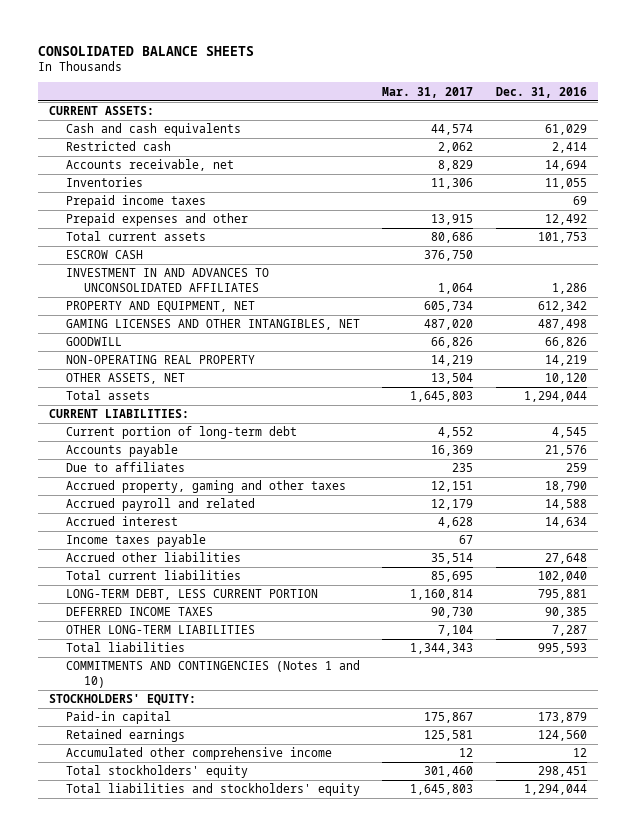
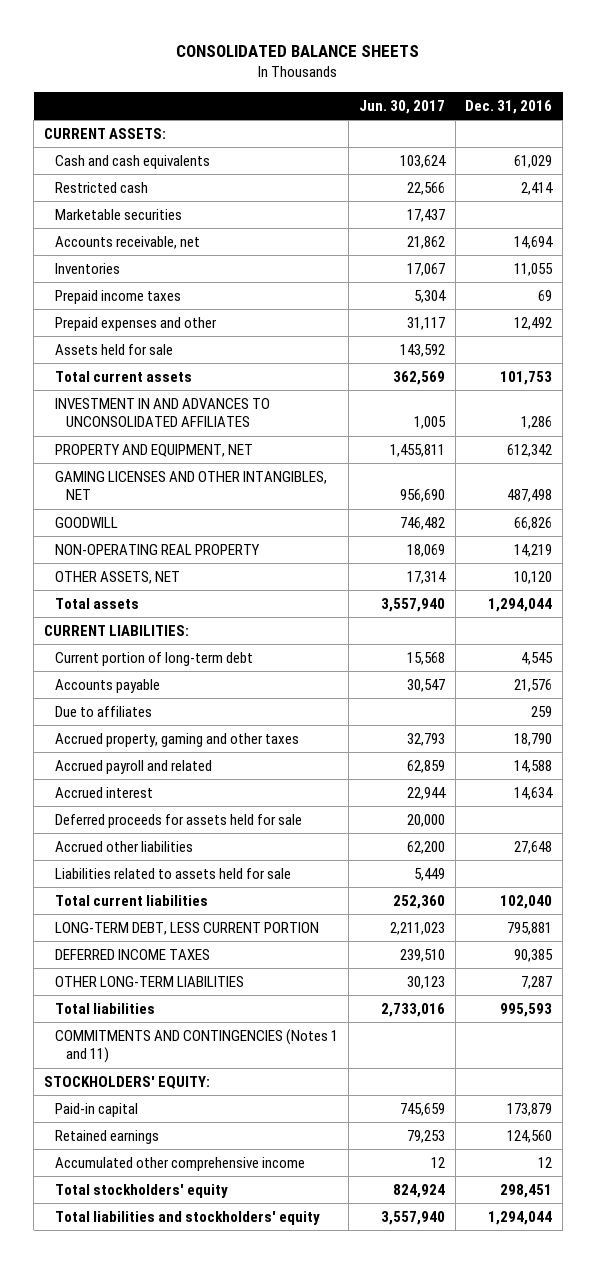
[382,86,474,98] Mar. 31, 2017 -> none
none -> [358,99,445,114] Jun. 30, 2017
none -> [55,208,183,220] Marketable securities
none -> [55,343,174,355] Assets held for sale
[66,250,144,260] ESCROW CASH -> none
[66,534,207,548] Income taxes payable -> none
none -> [55,813,303,828] Deferred proceeds for assets held for sale
none -> [55,867,292,879] Liabilities related to assets held for sale
[66,660,361,688] COMMITMENTS AND CONTINGENCIES (Notes 1 and 10) -> [55,1028,339,1064] COMMITMENTS AND CONTINGENCIES (Notes 1 and 11)

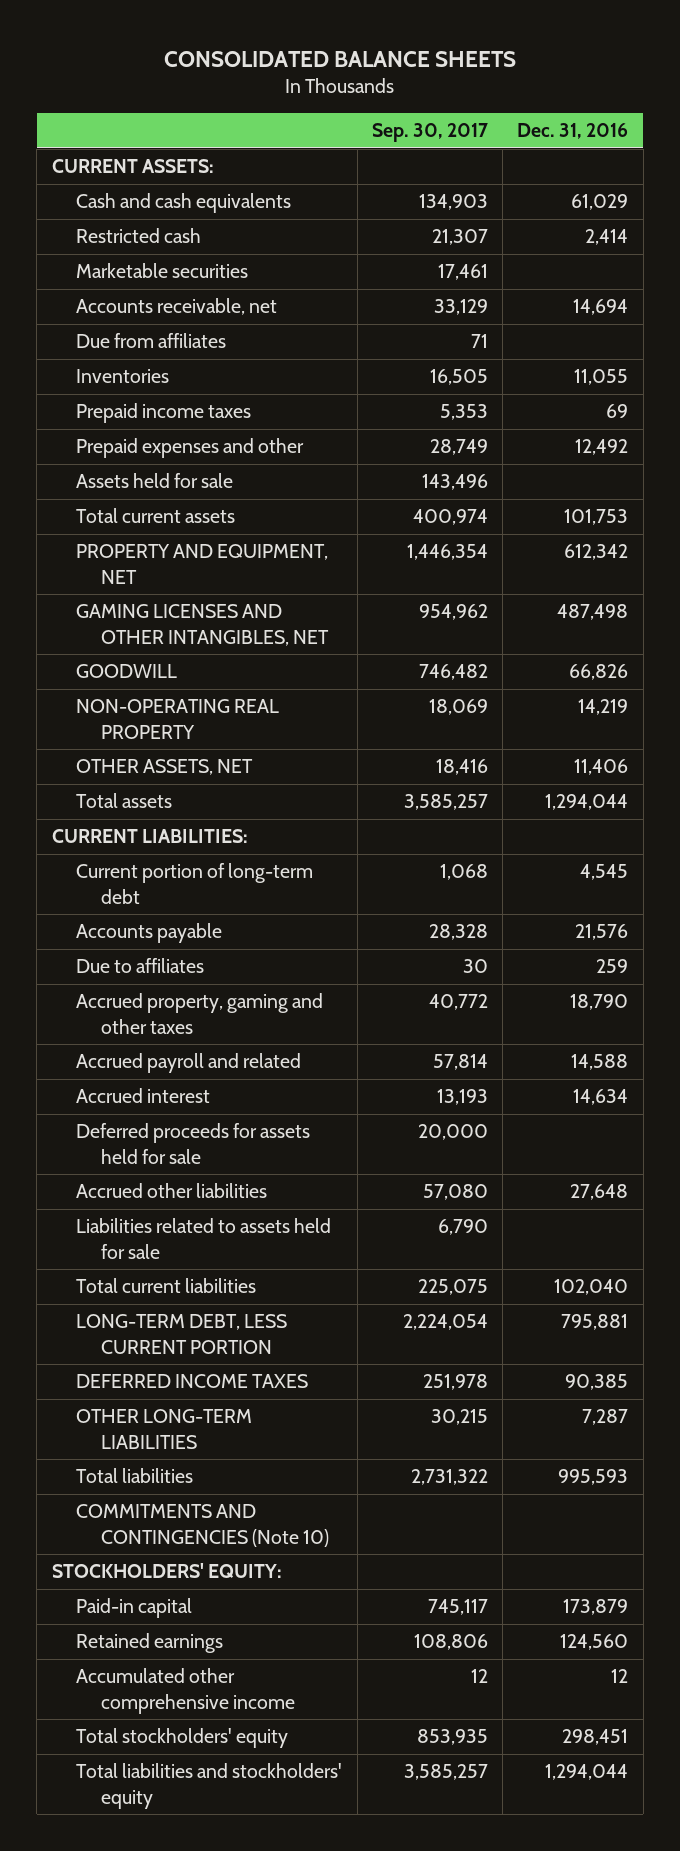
[358,99,445,114] Jun. 30, 2017 -> none
none -> [371,123,488,143] Sep. 30, 2017
none -> [76,333,227,349] Due from affiliates
[55,397,271,428] INVESTMENT IN AND ADVANCES TO UNCONSOLIDATED AFFILIATES -> none
[514,570,553,584] 10,120 -> [574,759,629,776] 11,406
[55,1028,339,1064] COMMITMENTS AND CONTINGENCIES (Notes 1 and 11) -> [76,1504,330,1547] COMMITMENTS AND CONTINGENCIES (Note 10)

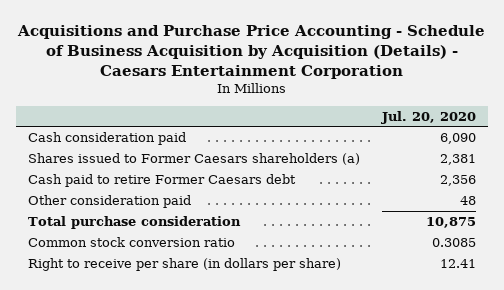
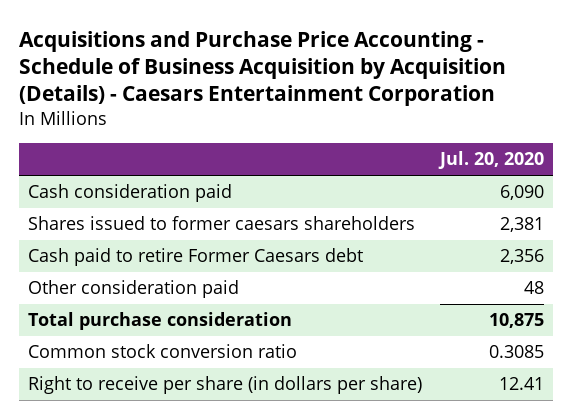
[27,152,360,165] Shares issued to Former Caesars shareholders (a) -> [28,216,416,231] Shares issued to former caesars shareholders

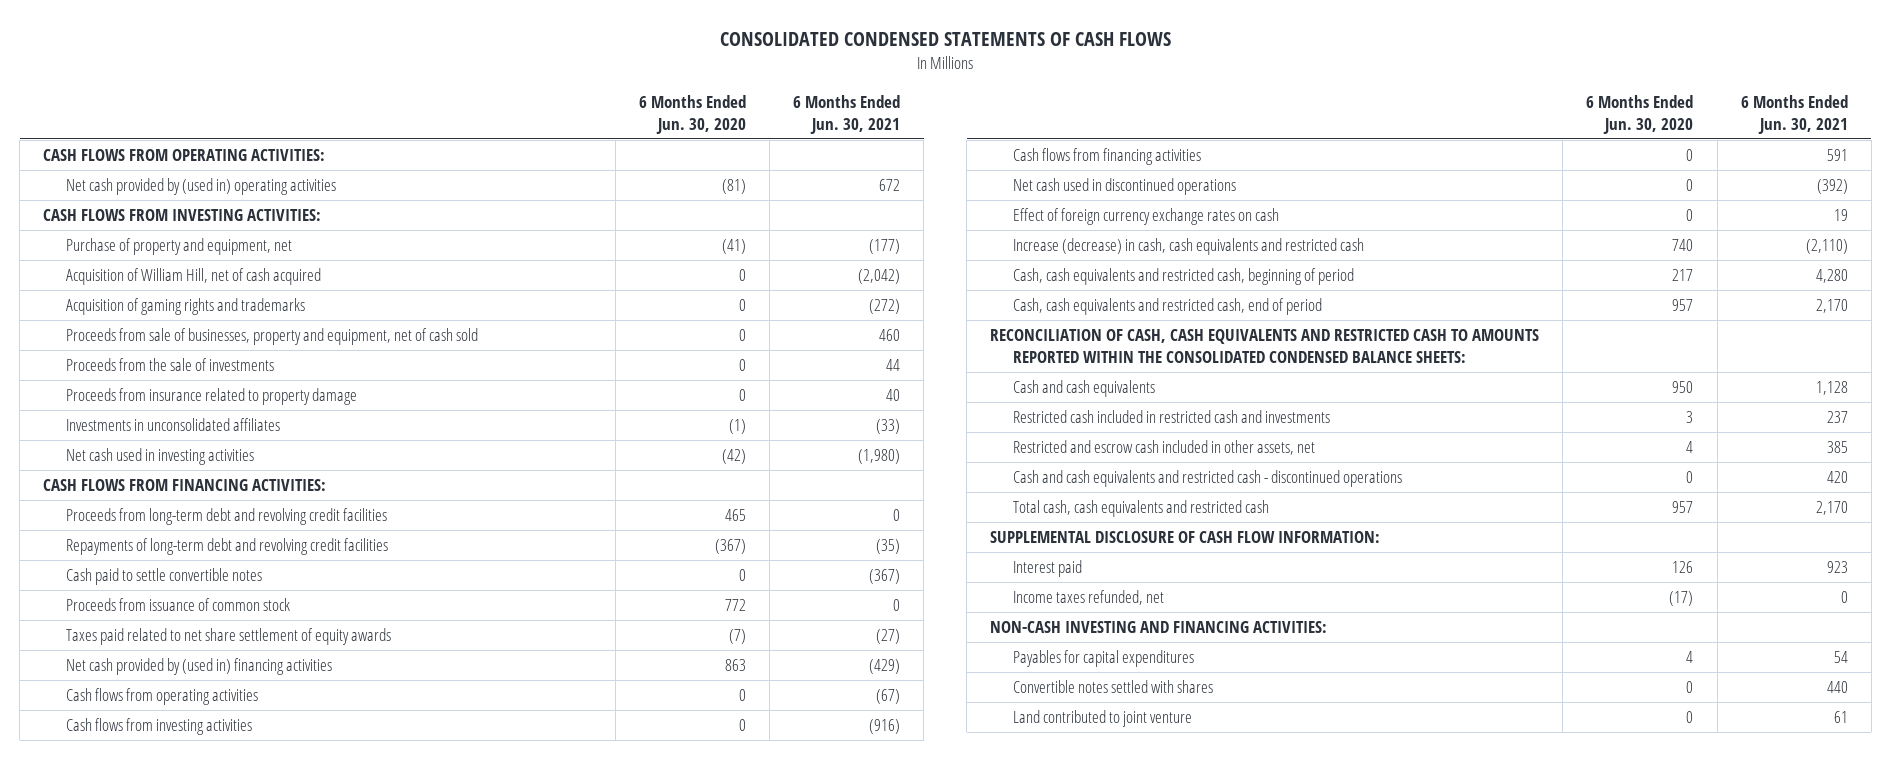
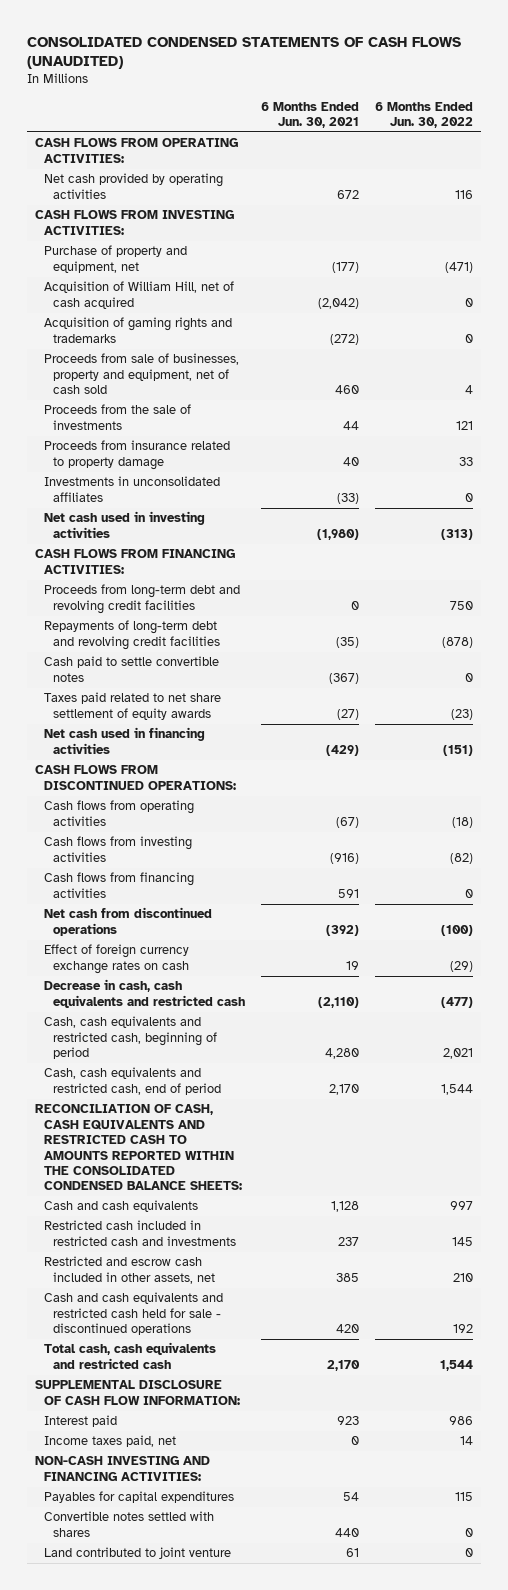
[720,32,1172,47] CONSOLIDATED CONDENSED STATEMENTS OF CASH FLOWS -> [27,36,462,70] CONSOLIDATED CONDENSED STATEMENTS OF CASH FLOWS (UNAUDITED)
[639,94,747,134] 6 Months Ended Jun. 30, 2020 -> none
none -> [374,101,473,128] 6 Months Ended Jun. 30, 2022
[65,178,336,196] Net cash provided by (used in) operating activities -> [44,173,224,199] Net cash provided by operating activities
[65,598,290,612] Proceeds from issuance of common stock -> none
[65,658,332,676] Net cash provided by (used in) financing activities -> [44,727,206,754] Net cash used in financing activities
none -> [35,765,237,790] CASH FLOWS FROM DISCONTINUED OPERATIONS:
[1013,178,1237,196] Net cash used in discontinued operations -> [44,907,213,936] Net cash from discontinued operations
[1013,238,1365,256] Increase (decrease) in cash, cash equivalents and restricted cash -> [44,979,245,1008] Decrease in cash, cash equivalents and restricted cash
[1013,470,1403,488] Cash and cash equivalents and restricted cash - discontinued operations -> [44,1292,224,1336] Cash and cash equivalents and restricted cash held for sale - discontinued operations
[1013,590,1165,606] Income taxes refunded, net -> [44,1435,177,1448] Income taxes paid, net

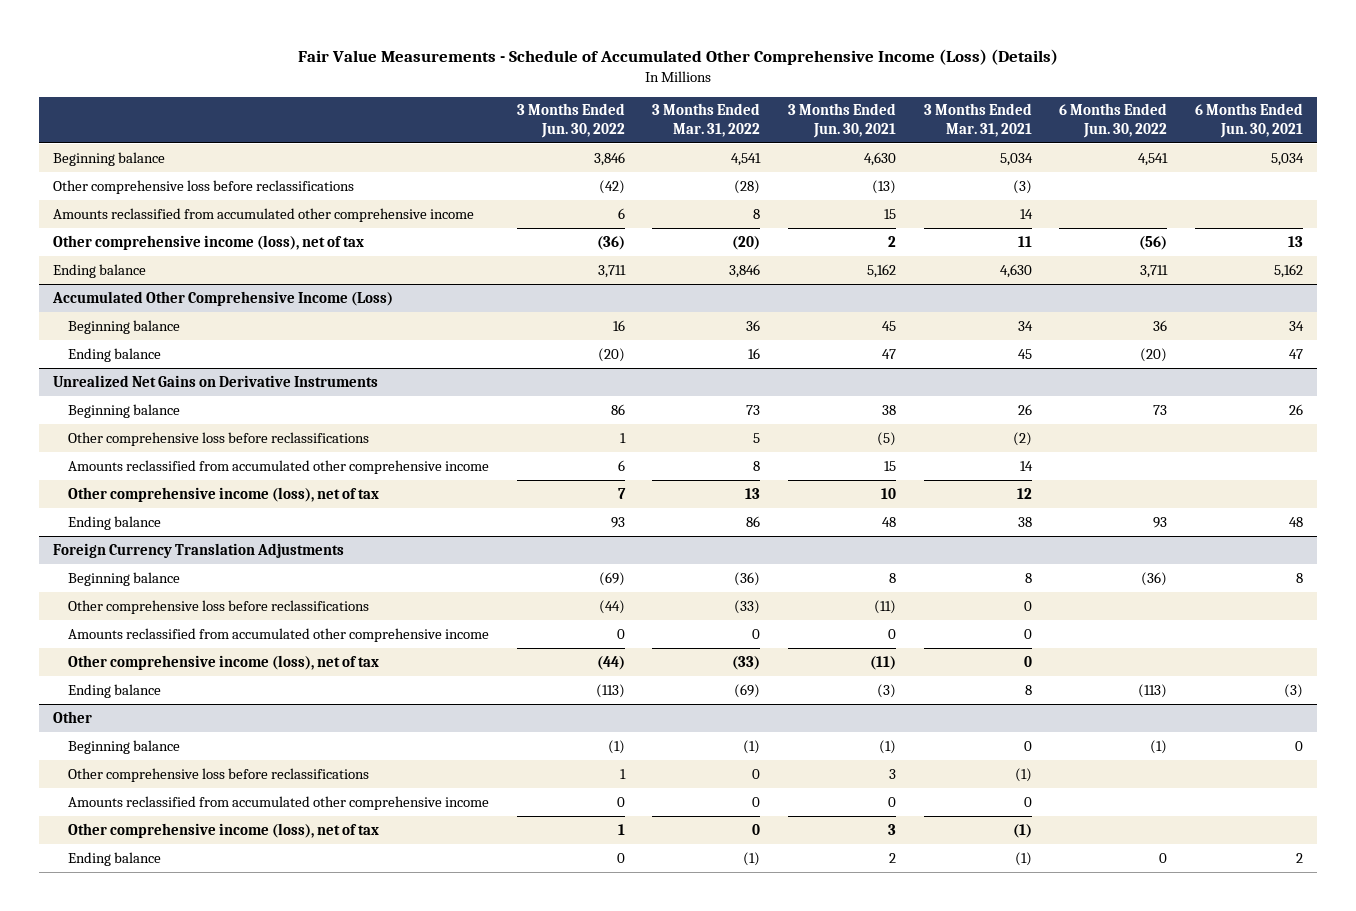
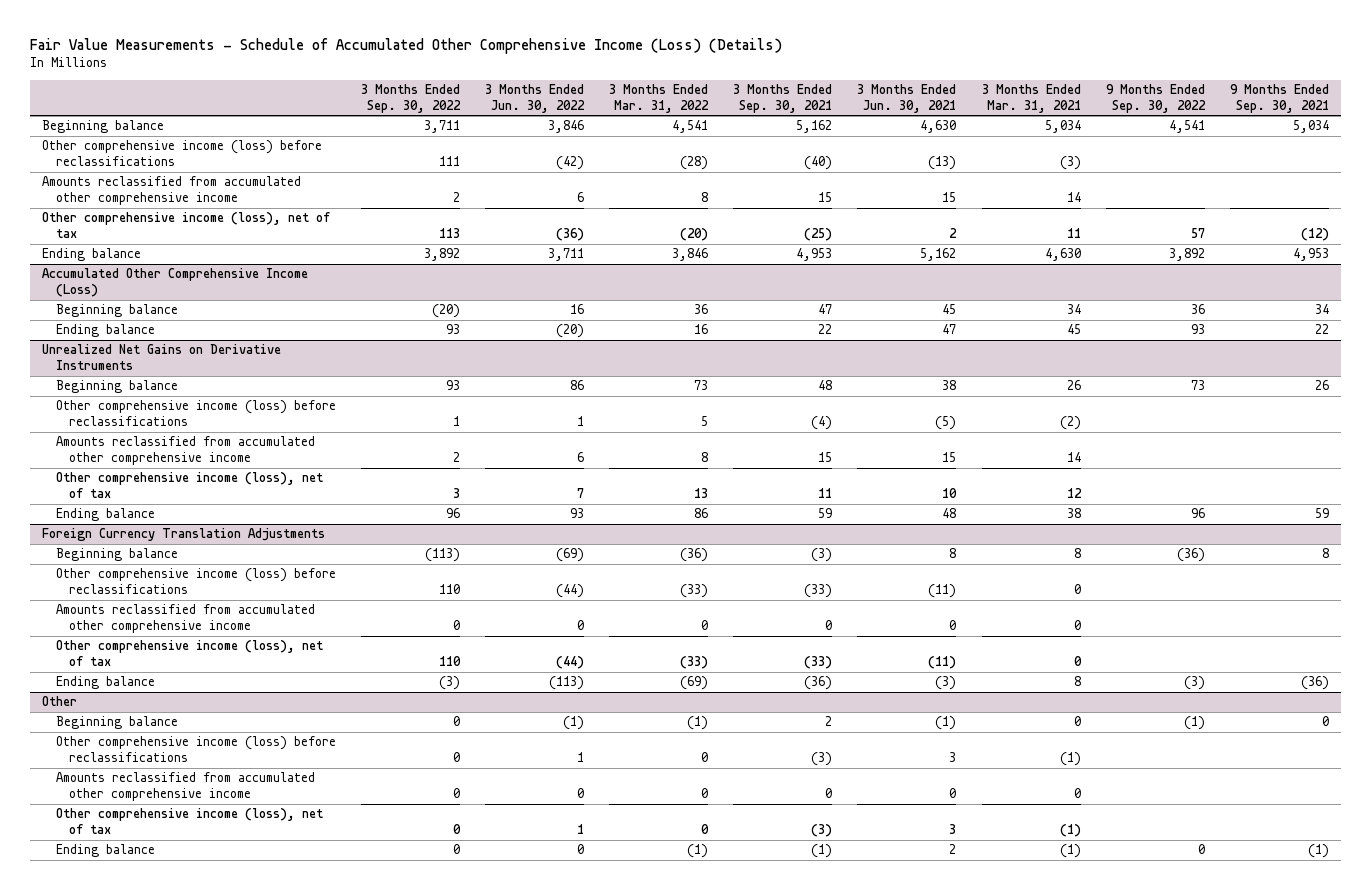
[1059,103,1168,138] 6 Months Ended Jun. 30, 2022 -> none
[1194,103,1303,138] 6 Months Ended Jun. 30, 2021 -> none
none -> [360,83,461,113] 3 Months Ended Sep. 30, 2022
none -> [733,83,833,113] 3 Months Ended Sep. 30, 2021
none -> [1105,83,1206,113] 9 Months Ended Sep. 30, 2022
none -> [1229,83,1329,113] 9 Months Ended Sep. 30, 2021
[53,179,355,194] Other comprehensive loss before reclassifications -> [42,140,323,167] Other comprehensive income (loss) before reclassifications
[67,431,369,446] Other comprehensive loss before reclassifications -> [55,400,336,427] Other comprehensive income (loss) before reclassifications
[67,599,369,614] Other comprehensive loss before reclassifications -> [55,568,336,595] Other comprehensive income (loss) before reclassifications
[67,767,369,782] Other comprehensive loss before reclassifications -> [55,736,336,763] Other comprehensive income (loss) before reclassifications

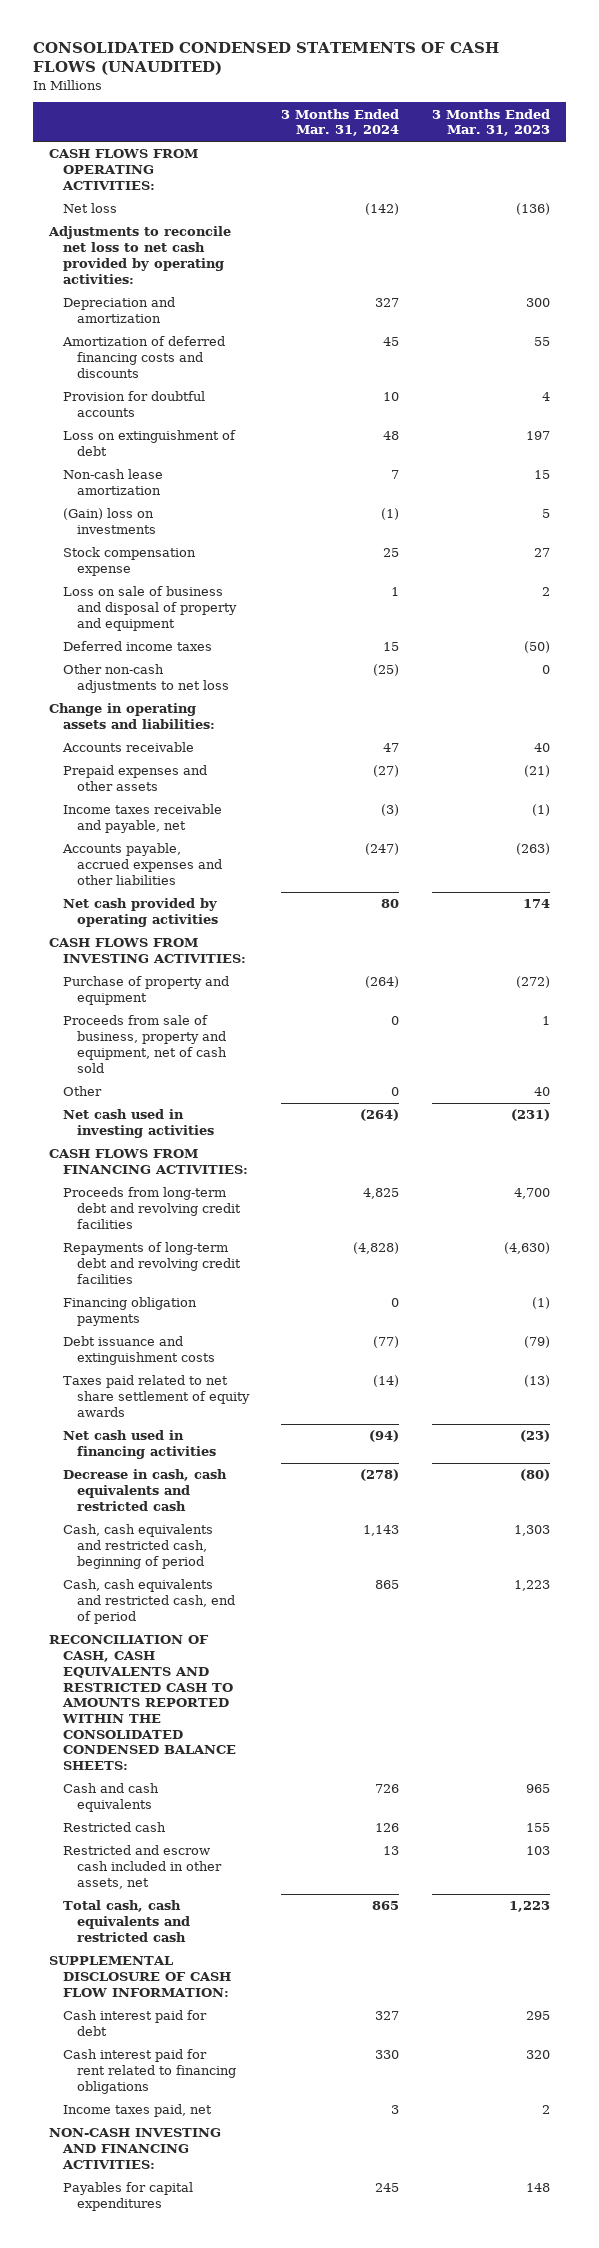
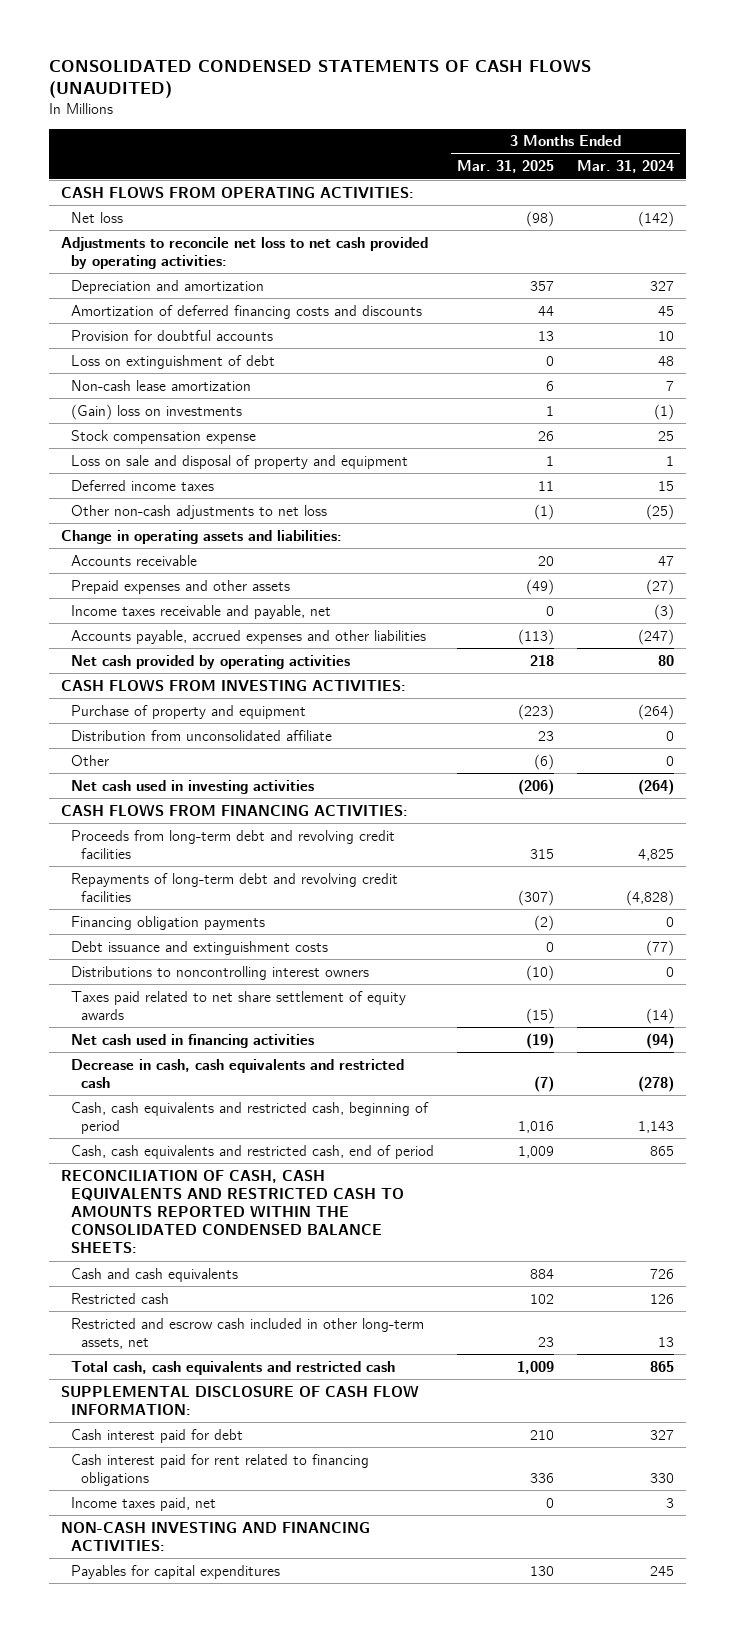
[431,108,550,137] 3 Months Ended Mar. 31, 2023 -> none
none -> [457,160,555,174] Mar. 31, 2025
[63,586,238,631] Loss on sale of business and disposal of property and equipment -> [71,454,409,469] Loss on sale and disposal of property and equipment
[63,1015,228,1073] Proceeds from sale of business, property and equipment, net of cash sold -> none
none -> [71,729,333,741] Distribution from unconsolidated affiliate
none -> [71,965,370,980] Distributions to noncontrolling interest owners
[63,1845,223,1889] Restricted and escrow cash included in other assets, net -> [71,1317,425,1349] Restricted and escrow cash included in other long-term assets, net

